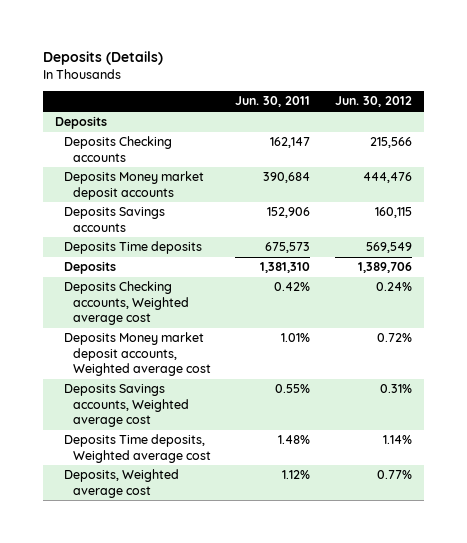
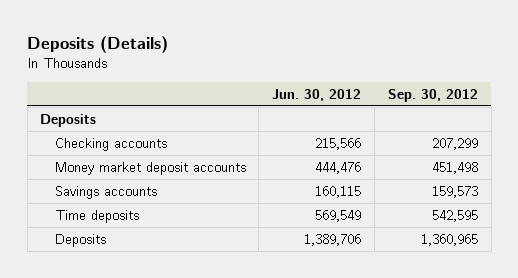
[235,96,311,108] Jun. 30, 2011 -> none
none -> [387,88,478,102] Sep. 30, 2012
[63,136,172,162] Deposits Checking accounts -> [54,137,167,151] Checking accounts
[63,171,204,200] Deposits Money market deposit accounts -> [54,161,246,175] Money market deposit accounts
[63,207,165,232] Deposits Savings accounts -> [54,185,157,199] Savings accounts
[63,241,202,255] Deposits Time deposits -> [54,209,139,223] Time deposits
[63,281,189,325] Deposits Checking accounts, Weighted average cost -> none
[63,332,211,376] Deposits Money market deposit accounts, Weighted average cost -> none
[63,384,189,427] Deposits Savings accounts, Weighted average cost -> none
[63,434,211,463] Deposits Time deposits, Weighted average cost -> none
[63,469,179,498] Deposits, Weighted average cost -> none

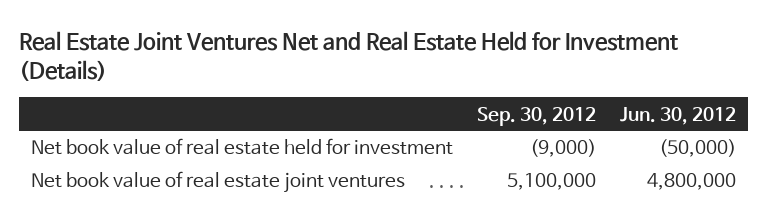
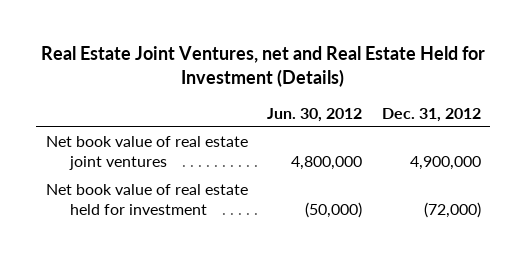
[18,30,678,82] Real Estate Joint Ventures Net and Real Estate Held for Investment (Details) -> [41,46,486,87] Real Estate Joint Ventures, net and Real Estate Held for Investment (Details)
[477,106,597,126] Sep. 30, 2012 -> none
none -> [381,107,481,122] Dec. 31, 2012
[30,138,453,156] Net book value of real estate held for investment -> [45,184,248,216] Net book value of real estate held for investment

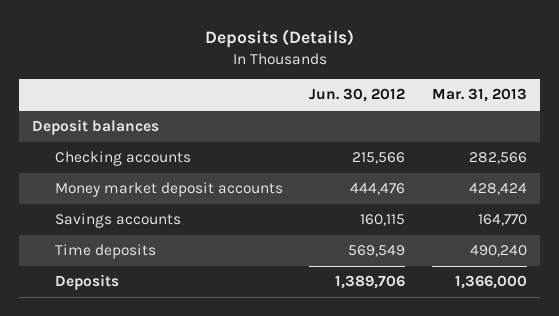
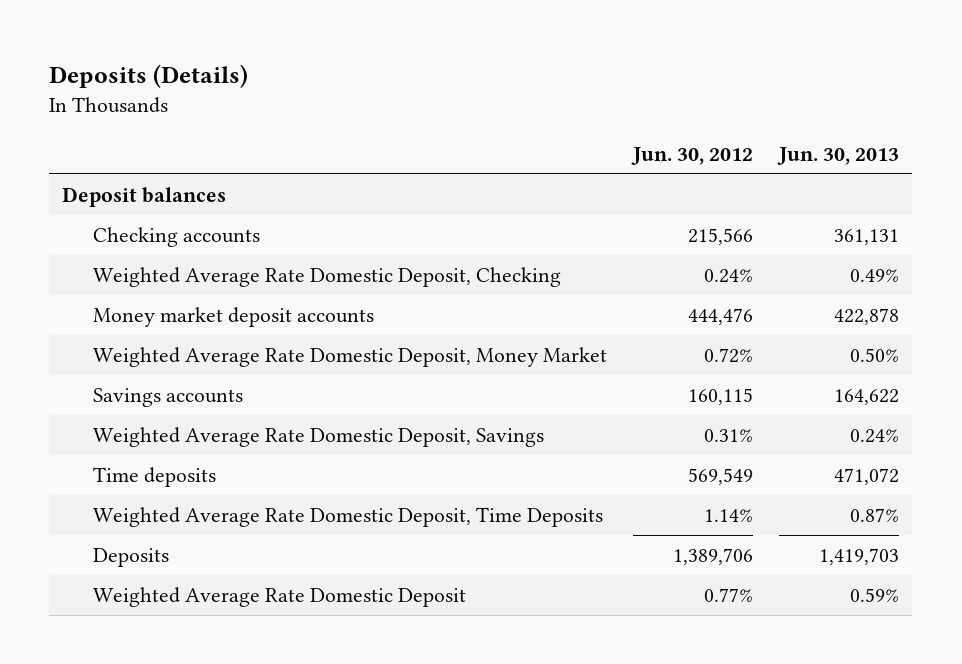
[431,88,527,103] Mar. 31, 2013 -> none
none -> [777,146,900,165] Jun. 30, 2013
none -> [92,267,561,288] Weighted Average Rate Domestic Deposit, Checking
none -> [92,347,607,368] Weighted Average Rate Domestic Deposit, Money Market
none -> [92,427,544,448] Weighted Average Rate Domestic Deposit, Savings
none -> [92,507,603,528] Weighted Average Rate Domestic Deposit, Time Deposits
none -> [92,587,466,608] Weighted Average Rate Domestic Deposit

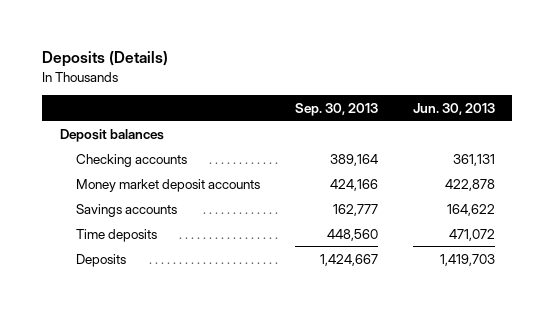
[631,146,754,165] Jun. 30, 2012 -> none
none -> [294,102,378,116] Sep. 30, 2013
[92,267,561,288] Weighted Average Rate Domestic Deposit, Checking -> none
[92,347,607,368] Weighted Average Rate Domestic Deposit, Money Market -> none
[92,427,544,448] Weighted Average Rate Domestic Deposit, Savings -> none
[92,507,603,528] Weighted Average Rate Domestic Deposit, Time Deposits -> none
[92,587,466,608] Weighted Average Rate Domestic Deposit -> none

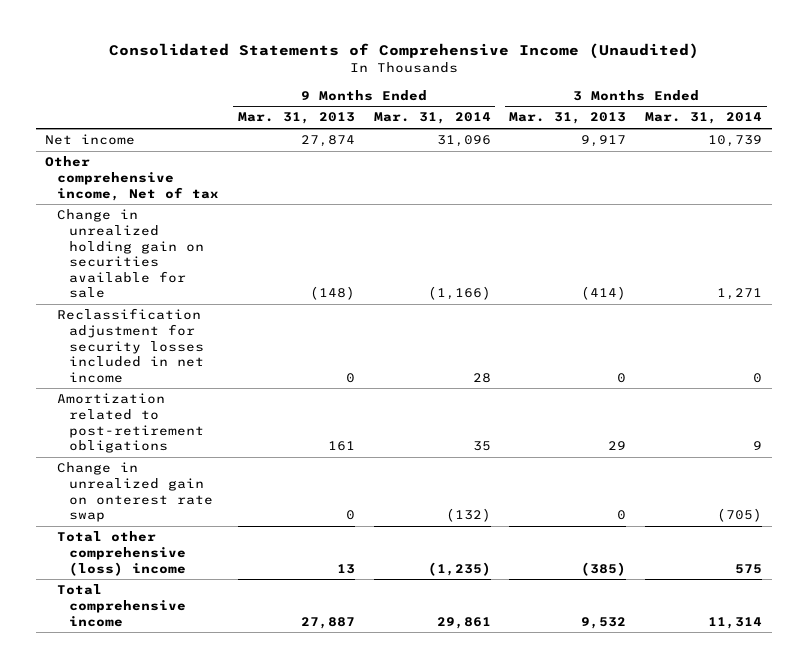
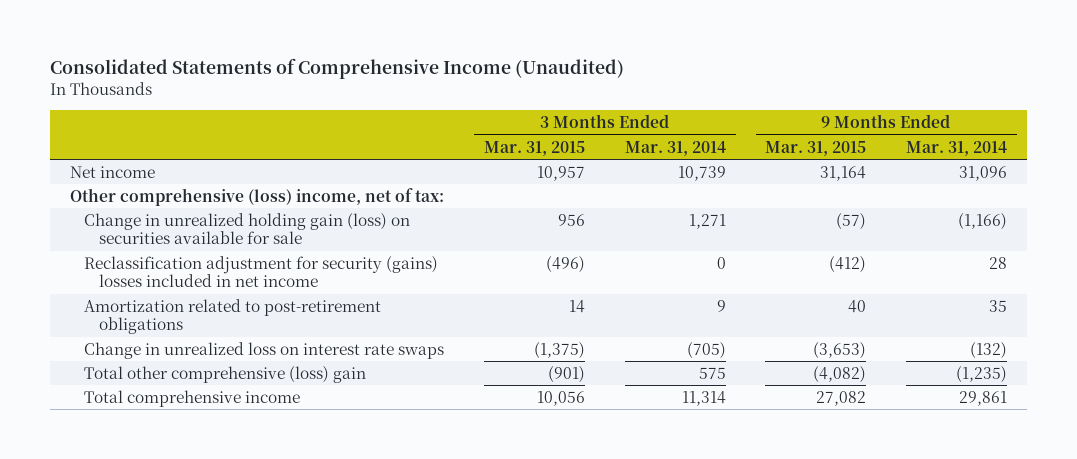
[238,112,356,125] Mar. 31, 2013 -> none
[509,112,627,125] Mar. 31, 2013 -> none
none -> [484,140,586,156] Mar. 31, 2015
none -> [765,140,867,156] Mar. 31, 2015
[45,156,220,201] Other comprehensive income, Net of tax -> [70,187,445,206] Other comprehensive (loss) income, net of tax:
[57,209,205,299] Change in unrealized holding gain on securities available for sale -> [84,212,411,245] Change in unrealized holding gain (loss) on securities available for sale
[57,308,205,383] Reclassification adjustment for security losses included in net income -> [84,255,439,288] Reclassification adjustment for security (gains) losses included in net income
[57,462,214,523] Change in unrealized gain on onterest rate swap -> [84,341,445,359] Change in unrealized loss on interest rate swaps
[57,531,187,576] Total other comprehensive (loss) income -> [84,365,367,383] Total other comprehensive (loss) gain

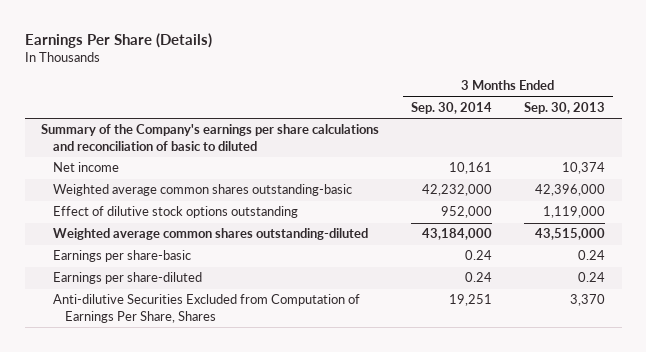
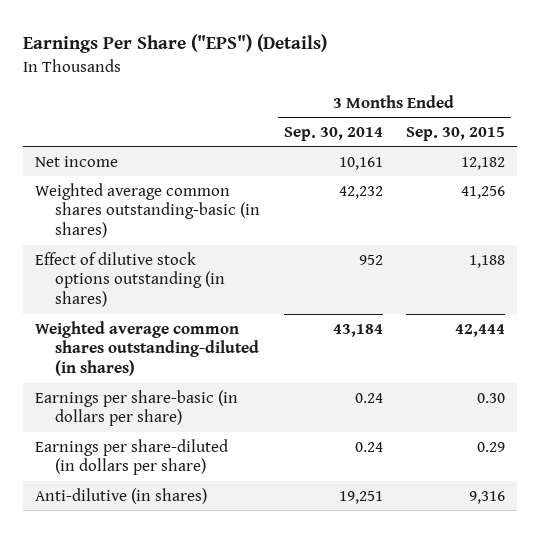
[24,32,212,48] Earnings Per Share (Details) -> [23,34,328,54] Earnings Per Share ("EPS") (Details)
[524,101,606,114] Sep. 30, 2013 -> none
none -> [406,126,506,141] Sep. 30, 2015
[41,124,380,151] Summary of the Company's earnings per share calculations and reconciliation of basic to diluted -> none
[52,184,352,197] Weighted average common shares outstanding-basic -> [35,182,260,239] Weighted average common shares outstanding-basic (in shares)
[422,184,493,197] 42,232,000 -> [338,185,383,199] 42,232
[52,206,298,219] Effect of dilutive stock options outstanding -> [35,251,225,308] Effect of dilutive stock options outstanding (in shares)
[441,206,493,219] 952,000 -> [358,254,383,265] 952
[52,228,368,241] Weighted average common shares outstanding-diluted -> [35,320,259,377] Weighted average common shares outstanding-diluted (in shares)
[422,228,493,241] 43,184,000 -> [332,323,383,337] 43,184
[52,250,191,263] Earnings per share-basic -> [35,389,239,427] Earnings per share-basic (in dollars per share)
[52,272,202,285] Earnings per share-diluted -> [35,438,229,476] Earnings per share-diluted (in dollars per share)
[52,294,360,323] Anti-dilutive Securities Excluded from Computation of Earnings Per Share, Shares -> [35,487,208,504] Anti-dilutive (in shares)

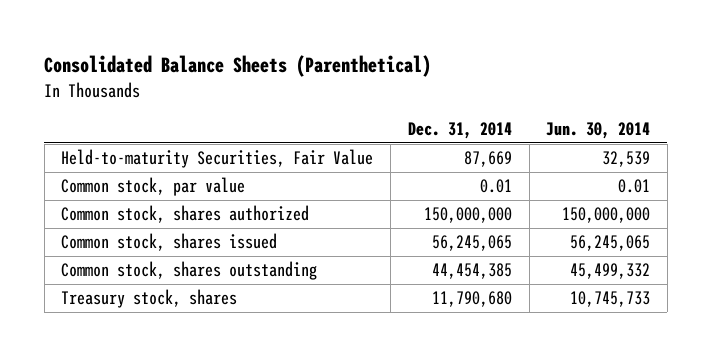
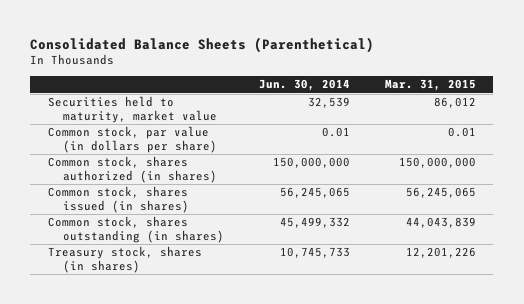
[407,121,512,139] Dec. 31, 2014 -> none
none -> [384,79,476,92] Mar. 31, 2015
[61,149,374,169] Held-to-maturity Securities, Fair Value -> [47,96,217,124] Securities held to maturity, market value
[61,177,246,197] Common stock, par value -> [47,126,217,154] Common stock, par value (in dollars per share)
[61,205,310,224] Common stock, shares authorized -> [47,156,217,184] Common stock, shares authorized (in shares)
[61,233,278,252] Common stock, shares issued -> [47,186,189,214] Common stock, shares issued (in shares)
[61,261,318,281] Common stock, shares outstanding -> [47,216,224,244] Common stock, shares outstanding (in shares)
[61,289,238,309] Treasury stock, shares -> [47,246,202,274] Treasury stock, shares (in shares)

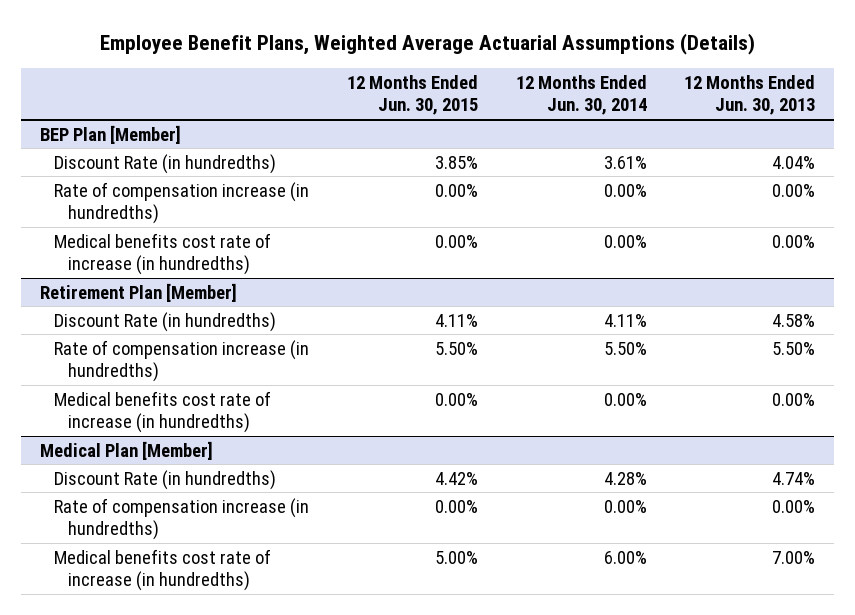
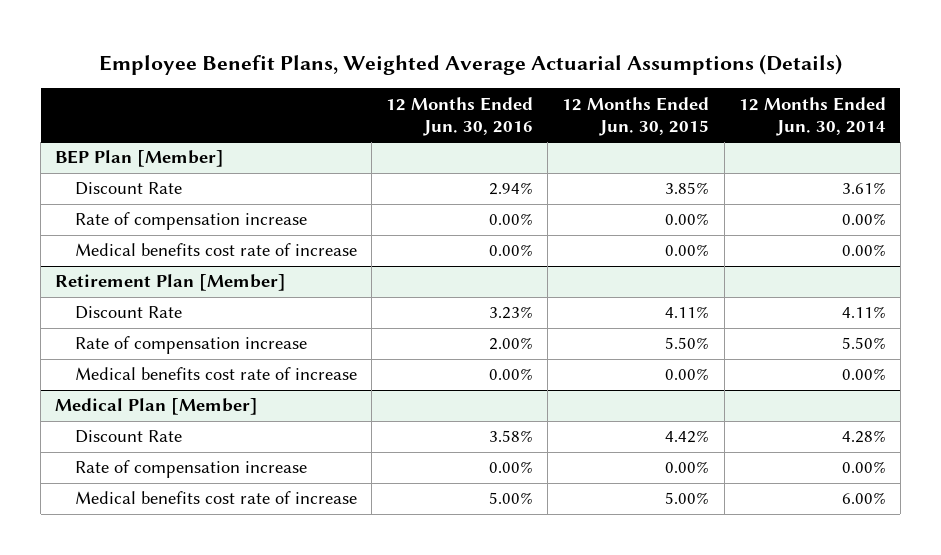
[684,74,816,116] 12 Months Ended Jun. 30, 2013 -> none
none -> [385,96,533,137] 12 Months Ended Jun. 30, 2016
[54,153,277,174] Discount Rate (in hundredths) -> [74,182,182,196] Discount Rate
[54,181,310,225] Rate of compensation increase (in hundredths) -> [74,212,307,231] Rate of compensation increase
[54,232,272,276] Medical benefits cost rate of increase (in hundredths) -> [74,243,357,257] Medical benefits cost rate of increase
[54,311,277,332] Discount Rate (in hundredths) -> [74,306,182,320] Discount Rate
[54,339,310,383] Rate of compensation increase (in hundredths) -> [74,336,307,355] Rate of compensation increase
[54,390,272,434] Medical benefits cost rate of increase (in hundredths) -> [74,367,357,381] Medical benefits cost rate of increase
[54,469,277,490] Discount Rate (in hundredths) -> [74,430,182,444] Discount Rate
[54,497,310,541] Rate of compensation increase (in hundredths) -> [74,460,307,479] Rate of compensation increase
[54,548,272,592] Medical benefits cost rate of increase (in hundredths) -> [74,491,357,505] Medical benefits cost rate of increase

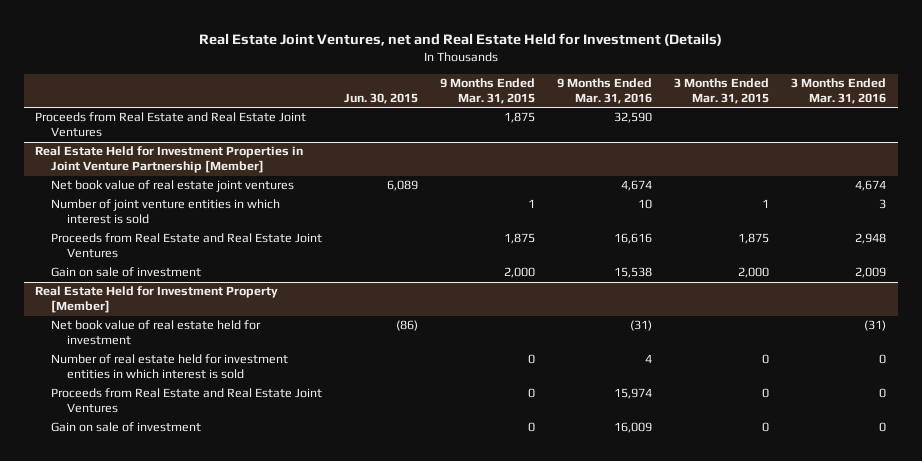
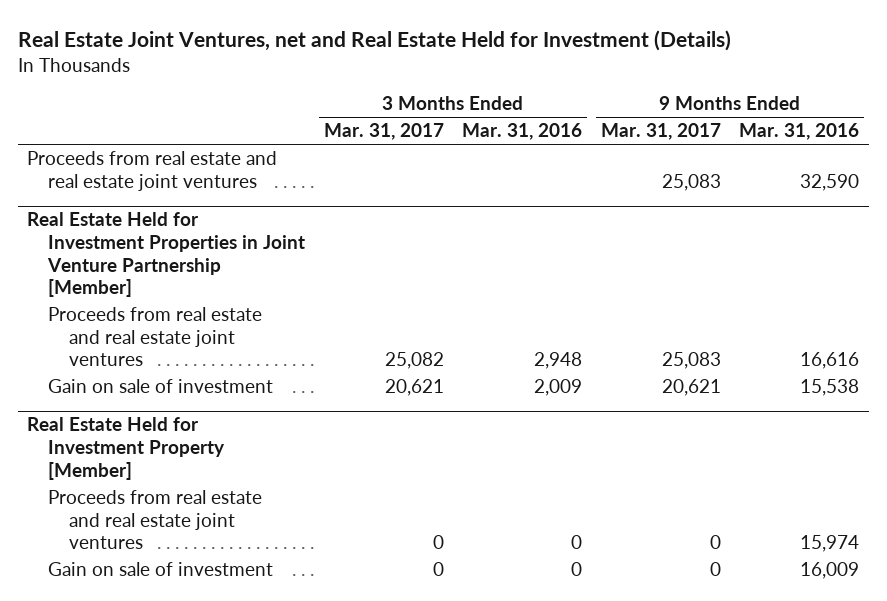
[344,93,419,105] Jun. 30, 2015 -> none
[440,78,536,105] 9 Months Ended Mar. 31, 2015 -> none
[674,78,770,105] 3 Months Ended Mar. 31, 2015 -> none
none -> [323,123,444,141] Mar. 31, 2017
none -> [600,123,721,141] Mar. 31, 2017
[35,112,307,138] Proceeds from Real Estate and Real Estate Joint Ventures -> [27,151,278,191] Proceeds from real estate and real estate joint ventures
[50,180,294,193] Net book value of real estate joint ventures -> none
[50,199,280,225] Number of joint venture entities in which interest is sold -> none
[50,233,322,259] Proceeds from Real Estate and Real Estate Joint Ventures -> [47,307,262,367] Proceeds from real estate and real estate joint ventures
[50,320,261,346] Net book value of real estate held for investment -> none
[50,354,288,380] Number of real estate held for investment entities in which interest is sold -> none
[50,388,322,414] Proceeds from Real Estate and Real Estate Joint Ventures -> [47,490,262,550] Proceeds from real estate and real estate joint ventures

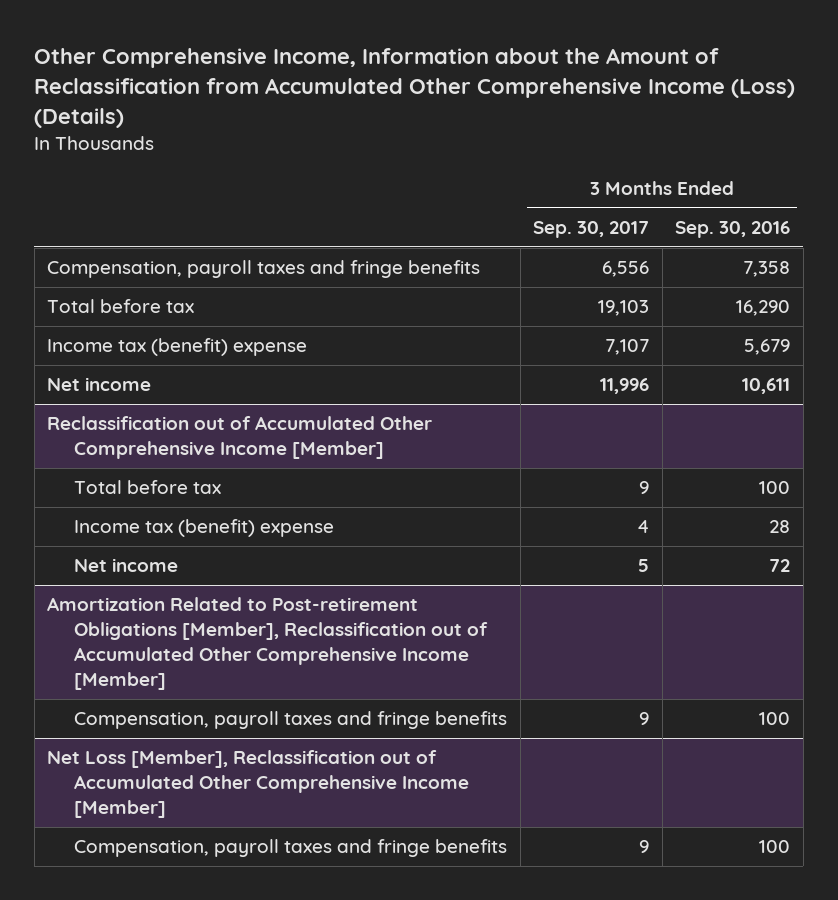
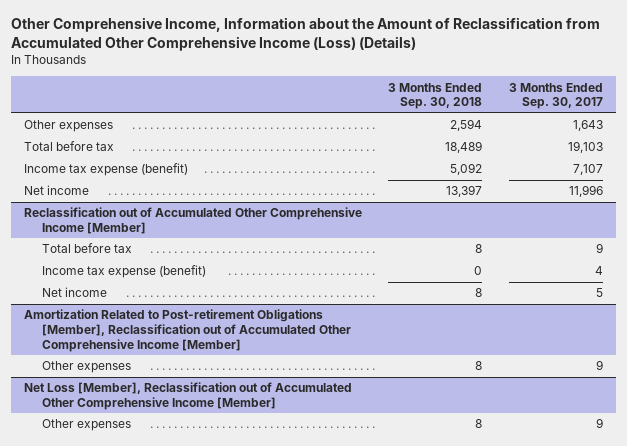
[675,220,791,238] Sep. 30, 2016 -> none
none -> [388,82,483,110] 3 Months Ended Sep. 30, 2018
[47,260,481,279] Compensation, payroll taxes and fringe benefits -> none
none -> [23,120,113,133] Other expenses
[47,338,308,357] Income tax (benefit) expense -> [23,163,188,177] Income tax expense (benefit)
[74,519,335,538] Income tax (benefit) expense -> [41,265,206,279] Income tax expense (benefit)
[74,711,508,730] Compensation, payroll taxes and fringe benefits -> none
none -> [41,361,131,374] Other expenses
[74,839,508,858] Compensation, payroll taxes and fringe benefits -> none
none -> [41,419,131,432] Other expenses

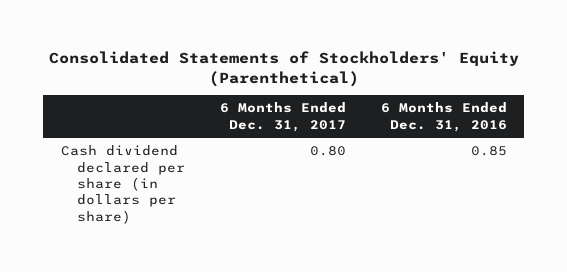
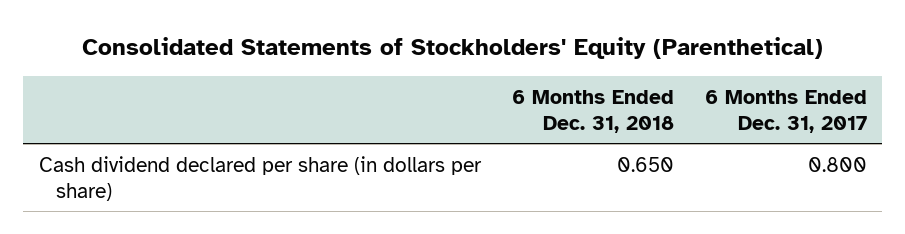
[380,102,507,132] 6 Months Ended Dec. 31, 2016 -> none
none -> [511,89,674,133] 6 Months Ended Dec. 31, 2018
[309,146,346,157] 0.80 -> [807,156,867,172] 0.800

